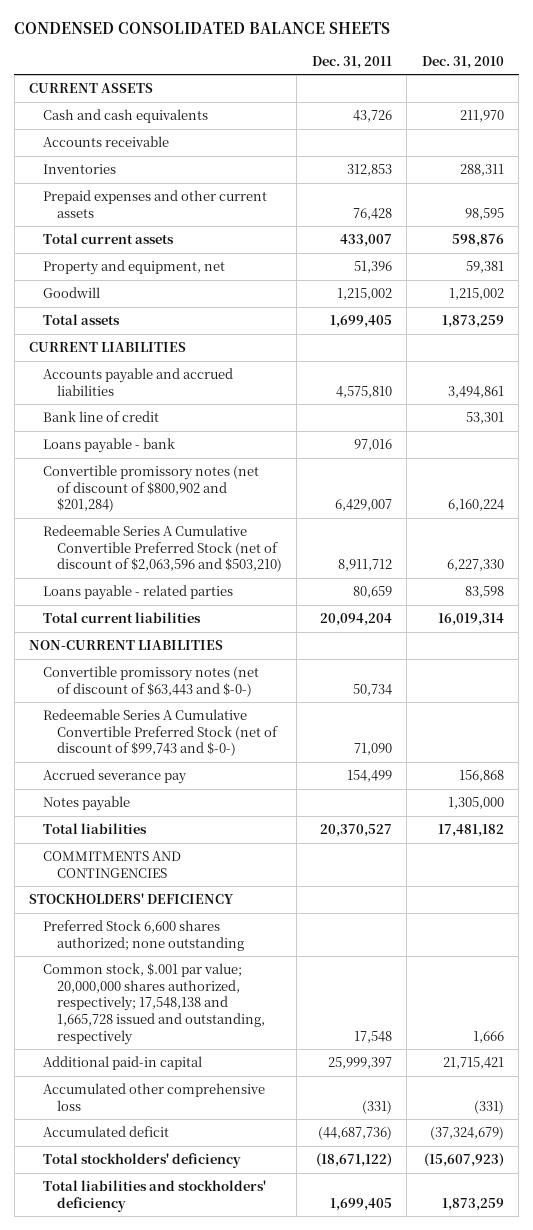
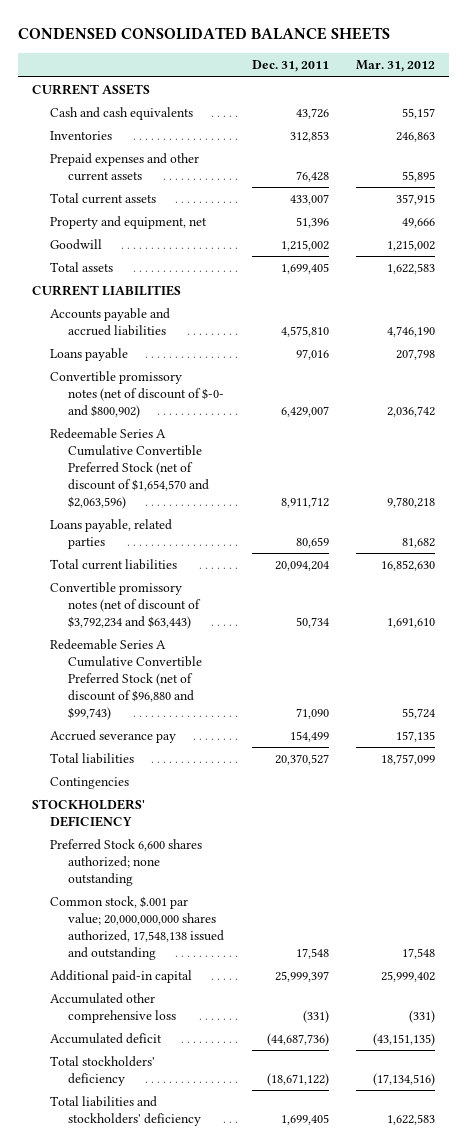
[421,55,504,69] Dec. 31, 2010 -> none
none -> [356,60,436,73] Mar. 31, 2012
[43,136,170,148] Accounts receivable -> none
[43,411,160,423] Bank line of credit -> none
[43,438,176,454] Loans payable - bank -> [50,348,129,362] Loans payable
[43,465,260,513] Convertible promissory notes (net of discount of $800,902 and $201,284) -> [50,371,225,419] Convertible promissory notes (net of discount of $-0- and $800,902)
[43,525,282,573] Redeemable Series A Cumulative Convertible Preferred Stock (net of discount of $2,063,596 and $503,210) -> [50,428,210,510] Redeemable Series A Cumulative Convertible Preferred Stock (net of discount of $1,654,570 and $2,063,596)
[43,585,234,601] Loans payable - related parties -> [50,519,173,550] Loans payable, related parties
[29,640,224,651] NON-CURRENT LIABILITIES -> none
[43,666,260,697] Convertible promissory notes (net of discount of $63,443 and $-0-) -> [50,582,202,630] Convertible promissory notes (net of discount of $3,792,234 and $63,443)
[43,709,278,757] Redeemable Series A Cumulative Convertible Preferred Stock (net of discount of $99,743 and $-0-) -> [50,639,203,721] Redeemable Series A Cumulative Convertible Preferred Stock (net of discount of $96,880 and $99,743)
[43,796,131,812] Notes payable -> none
[43,851,182,878] COMMITMENTS AND CONTINGENCIES -> [50,777,130,790] Contingencies
[43,963,265,1045] Common stock, $.001 par value; 20,000,000 shares authorized, respectively; 17,548,138 and 1,665,728 issued and outstanding, respectively -> [50,896,225,961] Common stock, $.001 par value; 20,000,000,000 shares authorized, 17,548,138 issued and outstanding

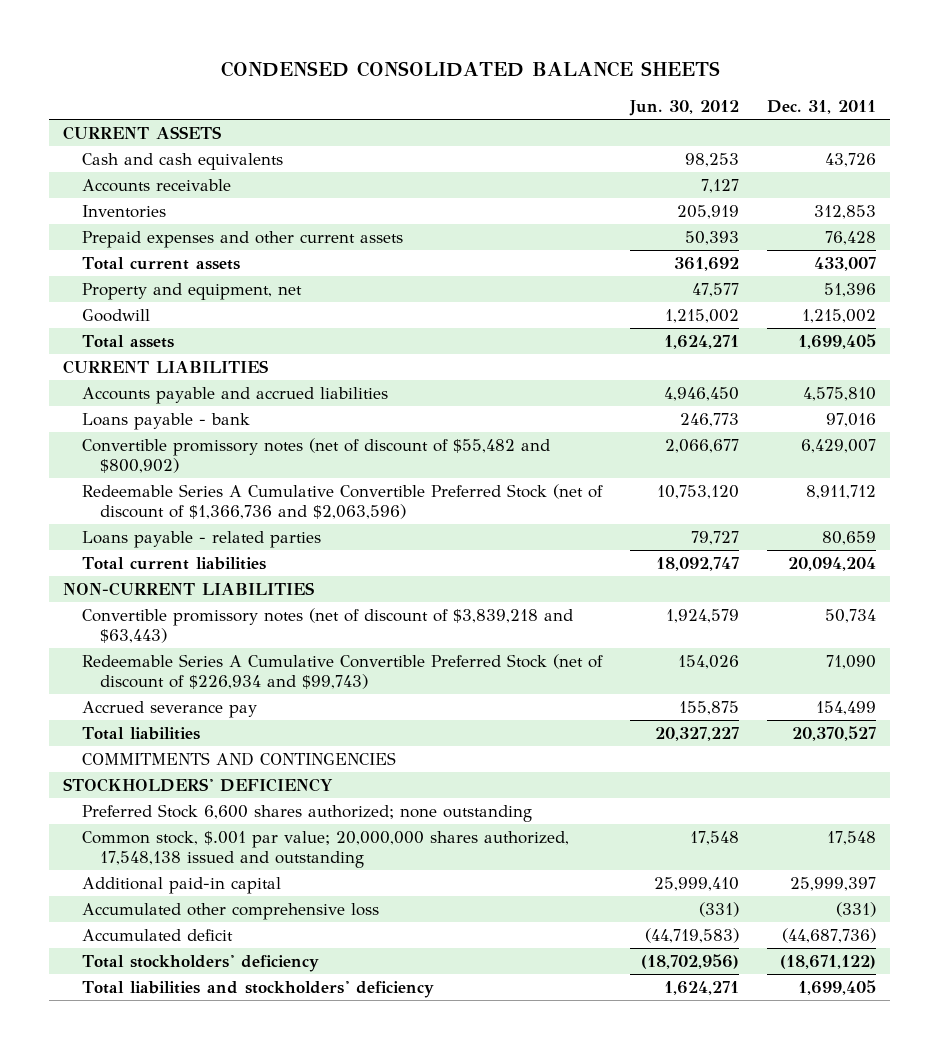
[356,60,436,73] Mar. 31, 2012 -> none
none -> [628,99,739,116] Jun. 30, 2012
none -> [81,179,231,193] Accounts receivable
[50,348,129,362] Loans payable -> [81,413,250,431] Loans payable - bank
[50,371,225,419] Convertible promissory notes (net of discount of $-0- and $800,902) -> [81,438,550,473] Convertible promissory notes (net of discount of $55,482 and $800,902)
[50,428,210,510] Redeemable Series A Cumulative Convertible Preferred Stock (net of discount of $1,654,570 and $2,063,596) -> [81,484,603,519] Redeemable Series A Cumulative Convertible Preferred Stock (net of discount of $1,366,736 and $2,063,596)
[50,519,173,550] Loans payable, related parties -> [81,531,321,549] Loans payable - related parties
none -> [63,582,315,597] NON-CURRENT LIABILITIES
[50,582,202,630] Convertible promissory notes (net of discount of $3,792,234 and $63,443) -> [81,608,573,643] Convertible promissory notes (net of discount of $3,839,218 and $63,443)
[50,639,203,721] Redeemable Series A Cumulative Convertible Preferred Stock (net of discount of $96,880 and $99,743) -> [81,654,603,689] Redeemable Series A Cumulative Convertible Preferred Stock (net of discount of $226,934 and $99,743)
[50,777,130,790] Contingencies -> [81,752,396,767] COMMITMENTS AND CONTINGENCIES
[50,896,225,961] Common stock, $.001 par value; 20,000,000,000 shares authorized, 17,548,138 issued and outstanding -> [81,831,569,868] Common stock, $.001 par value; 20,000,000 shares authorized, 17,548,138 issued and outstanding

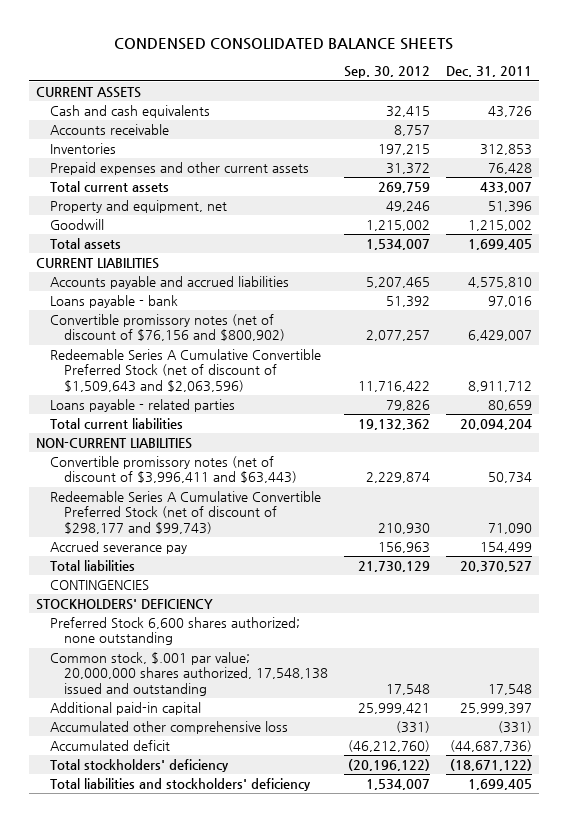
[628,99,739,116] Jun. 30, 2012 -> none
none -> [343,66,430,79] Sep. 30, 2012
[81,438,550,473] Convertible promissory notes (net of discount of $55,482 and $800,902) -> [50,314,286,342] Convertible promissory notes (net of discount of $76,156 and $800,902)
[81,484,603,519] Redeemable Series A Cumulative Convertible Preferred Stock (net of discount of $1,366,736 and $2,063,596) -> [50,349,322,392] Redeemable Series A Cumulative Convertible Preferred Stock (net of discount of $1,509,643 and $2,063,596)
[81,608,573,643] Convertible promissory notes (net of discount of $3,839,218 and $63,443) -> [50,456,298,484] Convertible promissory notes (net of discount of $3,996,411 and $63,443)
[81,654,603,689] Redeemable Series A Cumulative Convertible Preferred Stock (net of discount of $226,934 and $99,743) -> [50,491,322,534] Redeemable Series A Cumulative Convertible Preferred Stock (net of discount of $298,177 and $99,743)
[81,752,396,767] COMMITMENTS AND CONTINGENCIES -> [50,580,150,591] CONTINGENCIES

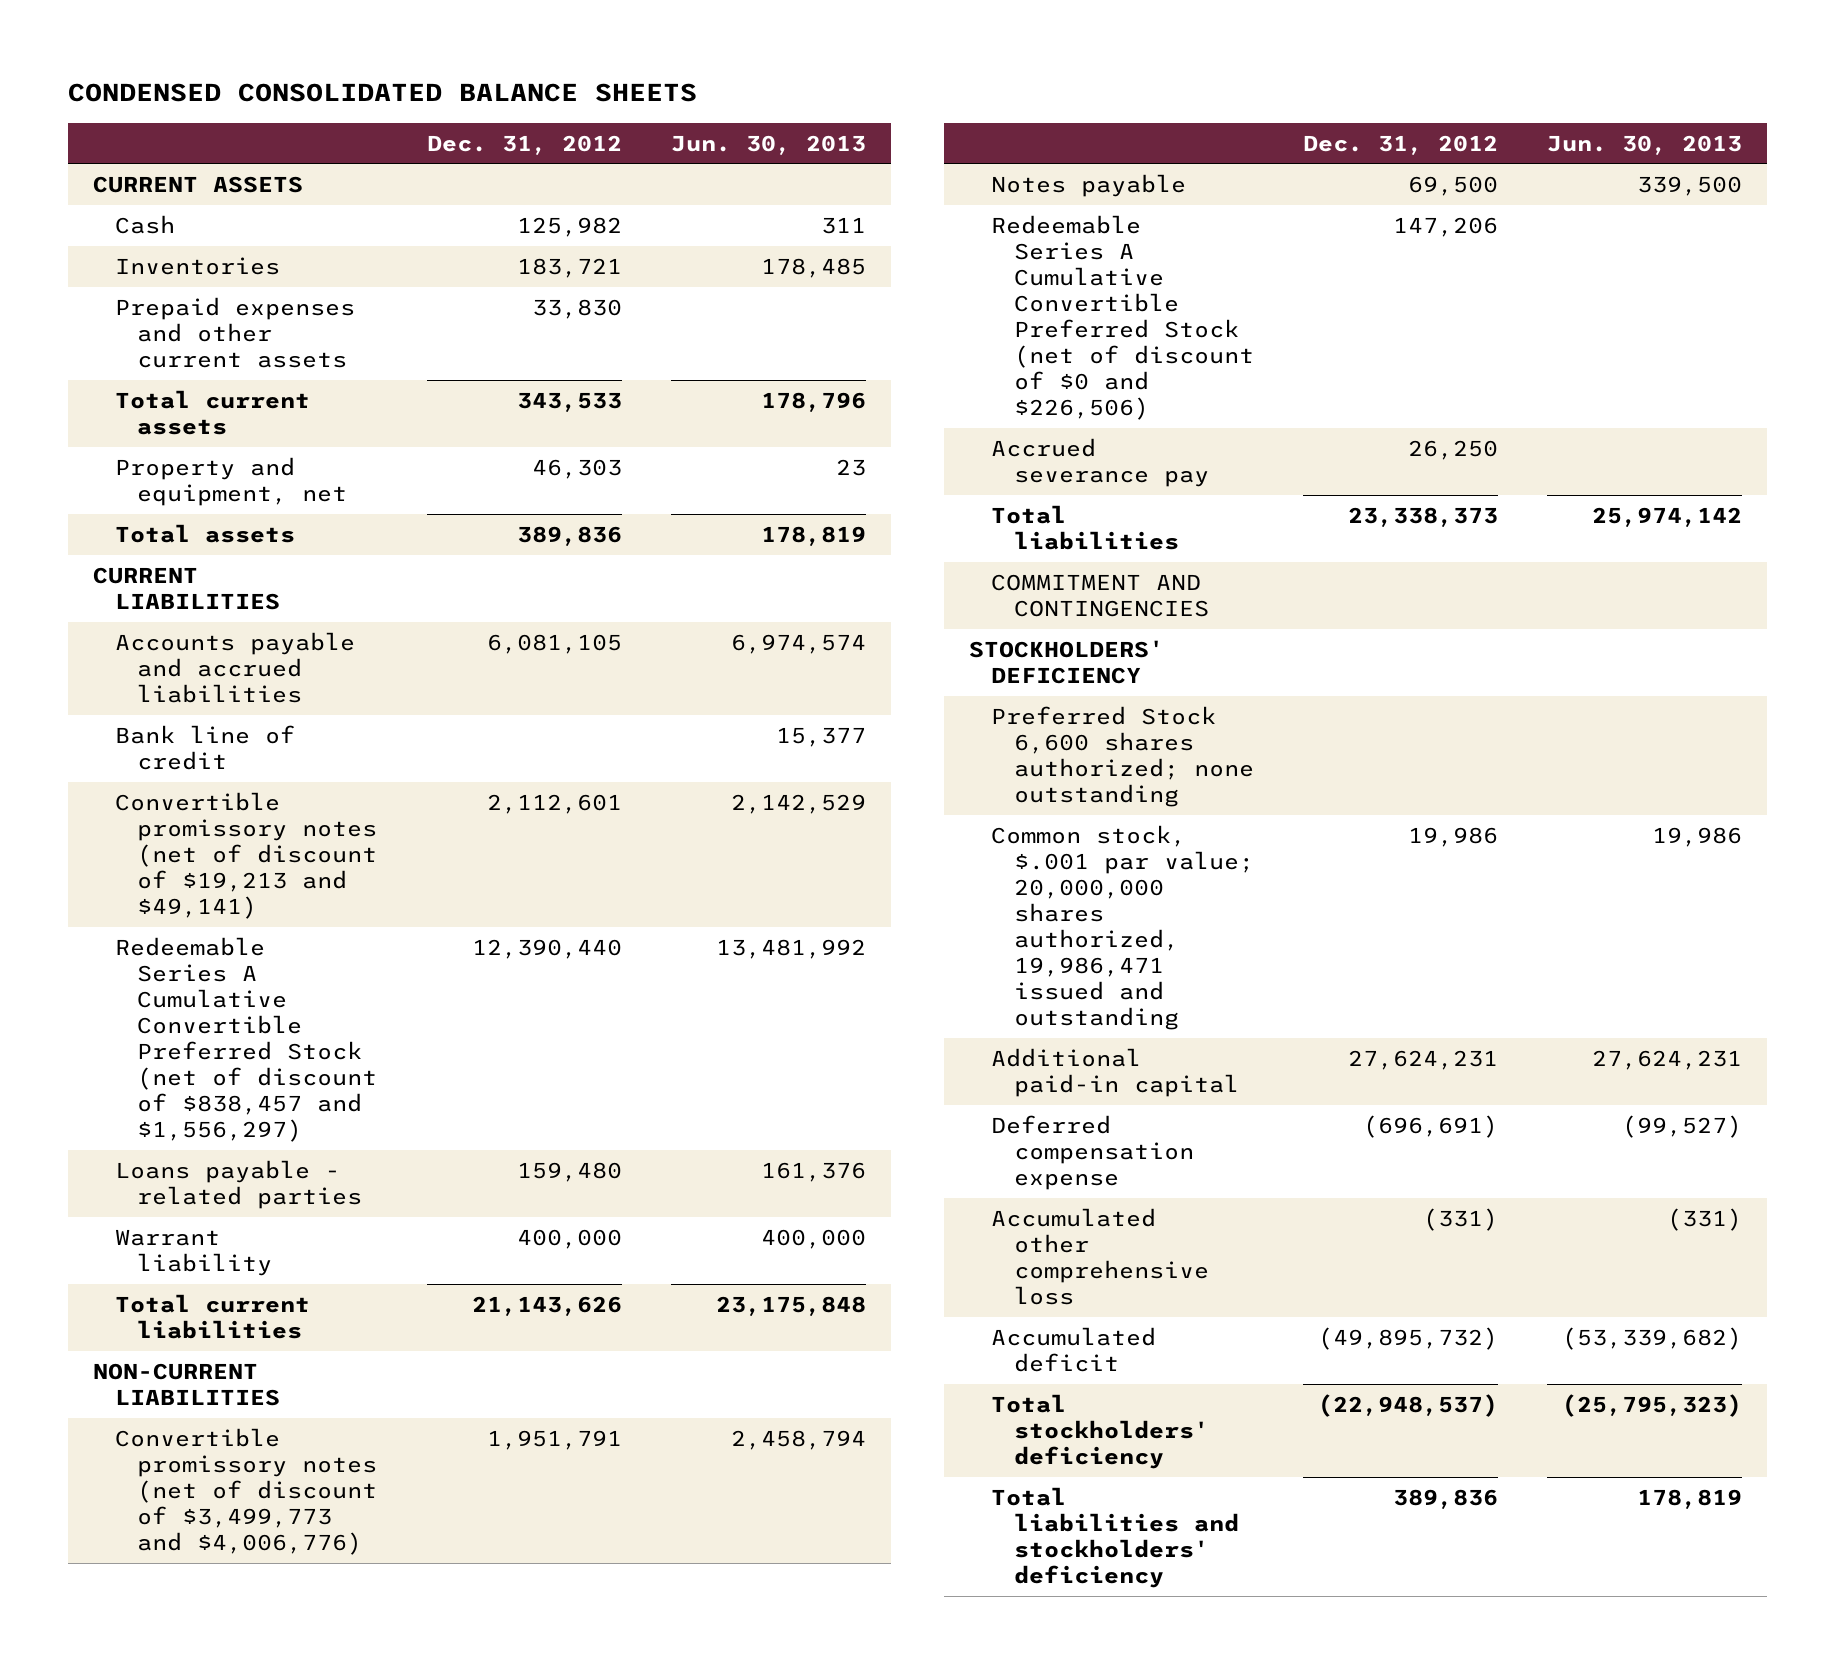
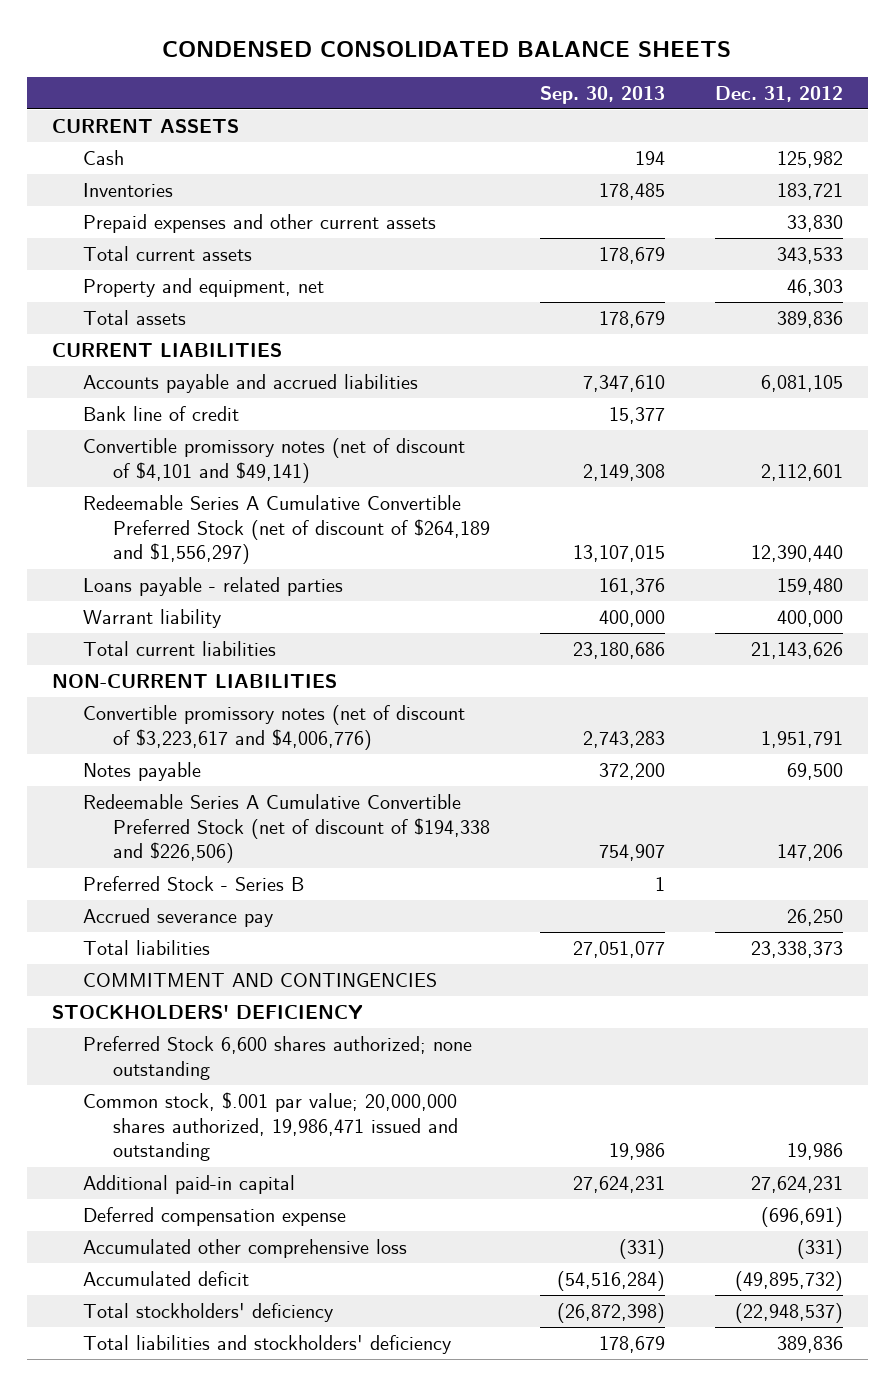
[671,134,867,155] Jun. 30, 2013 -> none
none -> [540,85,666,104] Sep. 30, 2013
[115,791,378,919] Convertible promissory notes (net of discount of $19,213 and $49,141) -> [82,437,465,483] Convertible promissory notes (net of discount of $4,101 and $49,141)
[115,936,378,1142] Redeemable Series A Cumulative Convertible Preferred Stock (net of discount of $838,457 and $1,556,297) -> [82,494,491,565] Redeemable Series A Cumulative Convertible Preferred Stock (net of discount of $264,189 and $1,556,297)
[115,1427,378,1555] Convertible promissory notes (net of discount of $3,499,773 and $4,006,776) -> [82,704,465,750] Convertible promissory notes (net of discount of $3,223,617 and $4,006,776)
[991,214,1254,420] Redeemable Series A Cumulative Convertible Preferred Stock (net of discount of $0 and $226,506) -> [82,793,491,864] Redeemable Series A Cumulative Convertible Preferred Stock (net of discount of $194,338 and $226,506)
none -> [82,875,304,891] Preferred Stock - Series B

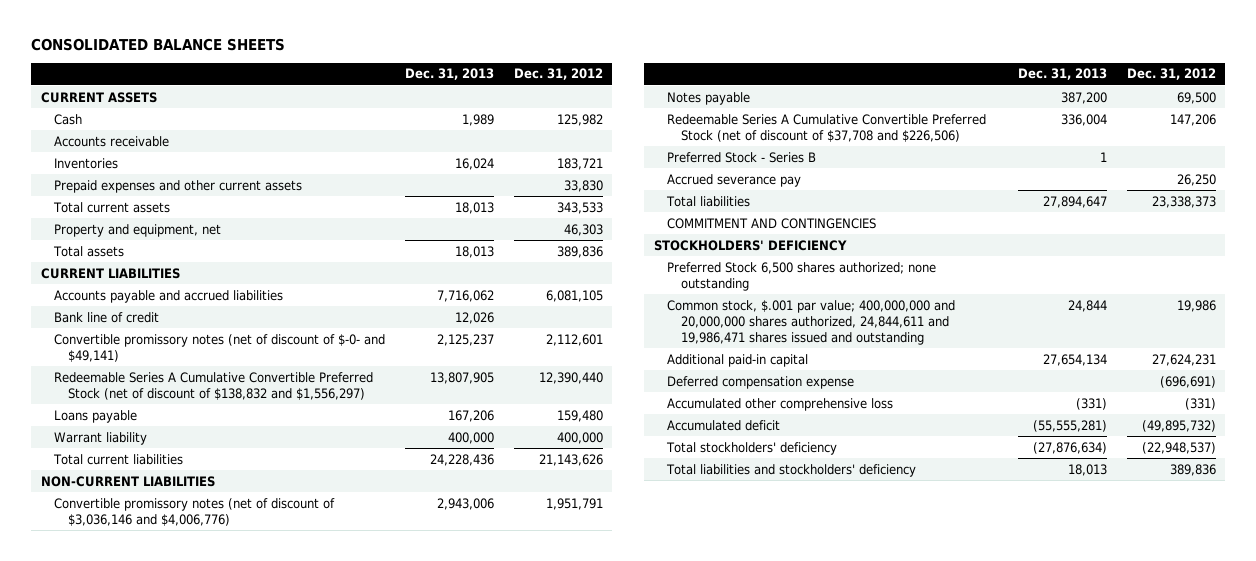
[162,41,732,58] CONDENSED CONSOLIDATED BALANCE SHEETS -> [30,38,285,52] CONSOLIDATED BALANCE SHEETS
[540,85,666,104] Sep. 30, 2013 -> none
none -> [404,68,494,81] Dec. 31, 2013
none -> [54,135,170,147] Accounts receivable
[82,437,465,483] Convertible promissory notes (net of discount of $4,101 and $49,141) -> [54,333,386,362] Convertible promissory notes (net of discount of $-0- and $49,141)
[82,494,491,565] Redeemable Series A Cumulative Convertible Preferred Stock (net of discount of $264,189 and $1,556,297) -> [54,371,374,400] Redeemable Series A Cumulative Convertible Preferred Stock (net of discount of $138,832 and $1,556,297)
[82,576,343,596] Loans payable - related parties -> [54,409,138,423] Loans payable
[82,704,465,750] Convertible promissory notes (net of discount of $3,223,617 and $4,006,776) -> [54,497,336,526] Convertible promissory notes (net of discount of $3,036,146 and $4,006,776)
[82,793,491,864] Redeemable Series A Cumulative Convertible Preferred Stock (net of discount of $194,338 and $226,506) -> [667,113,987,142] Redeemable Series A Cumulative Convertible Preferred Stock (net of discount of $37,708 and $226,506)
[82,1035,472,1080] Preferred Stock 6,600 shares authorized; none outstanding -> [667,261,937,291] Preferred Stock 6,500 shares authorized; none outstanding
[82,1091,459,1162] Common stock, $.001 par value; 20,000,000 shares authorized, 19,986,471 issued and outstanding -> [667,299,956,345] Common stock, $.001 par value; 400,000,000 and 20,000,000 shares authorized, 24,844,611 and 19,986,471 shares issued and outstanding

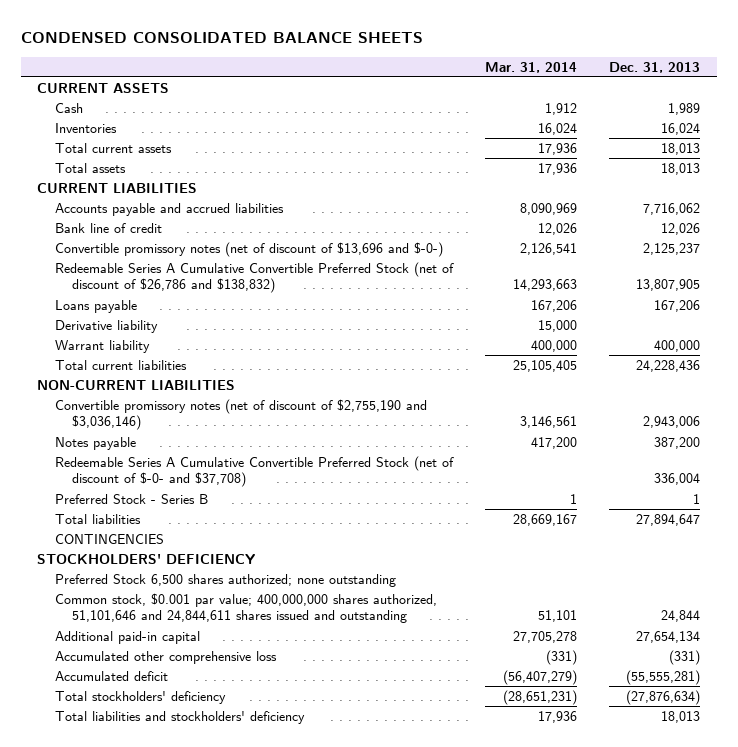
[30,38,285,52] CONSOLIDATED BALANCE SHEETS -> [21,31,424,43] CONDENSED CONSOLIDATED BALANCE SHEETS
[513,68,603,81] Dec. 31, 2012 -> none
none -> [484,61,577,73] Mar. 31, 2014
[54,135,170,147] Accounts receivable -> none
[54,179,303,193] Prepaid expenses and other current assets -> none
[54,223,222,237] Property and equipment, net -> none
[54,333,386,362] Convertible promissory notes (net of discount of $-0- and $49,141) -> [54,241,443,257] Convertible promissory notes (net of discount of $13,696 and $-0-)
[54,371,374,400] Redeemable Series A Cumulative Convertible Preferred Stock (net of discount of $138,832 and $1,556,297) -> [54,261,454,294] Redeemable Series A Cumulative Convertible Preferred Stock (net of discount of $26,786 and $138,832)
none -> [54,319,158,333] Derivative liability
[54,497,336,526] Convertible promissory notes (net of discount of $3,036,146 and $4,006,776) -> [54,398,427,431] Convertible promissory notes (net of discount of $2,755,190 and $3,036,146)
[667,113,987,142] Redeemable Series A Cumulative Convertible Preferred Stock (net of discount of $37,708 and $226,506) -> [54,455,454,488] Redeemable Series A Cumulative Convertible Preferred Stock (net of discount of $-0- and $37,708)
[667,173,802,187] Accrued severance pay -> none
[667,217,877,229] COMMITMENT AND CONTINGENCIES -> [54,533,164,544] CONTINGENCIES
[667,299,956,345] Common stock, $.001 par value; 400,000,000 and 20,000,000 shares authorized, 24,844,611 and 19,986,471 shares issued and outstanding -> [54,592,437,624] Common stock, $0.001 par value; 400,000,000 shares authorized, 51,101,646 and 24,844,611 shares issued and outstanding
[667,375,855,389] Deferred compensation expense -> none

